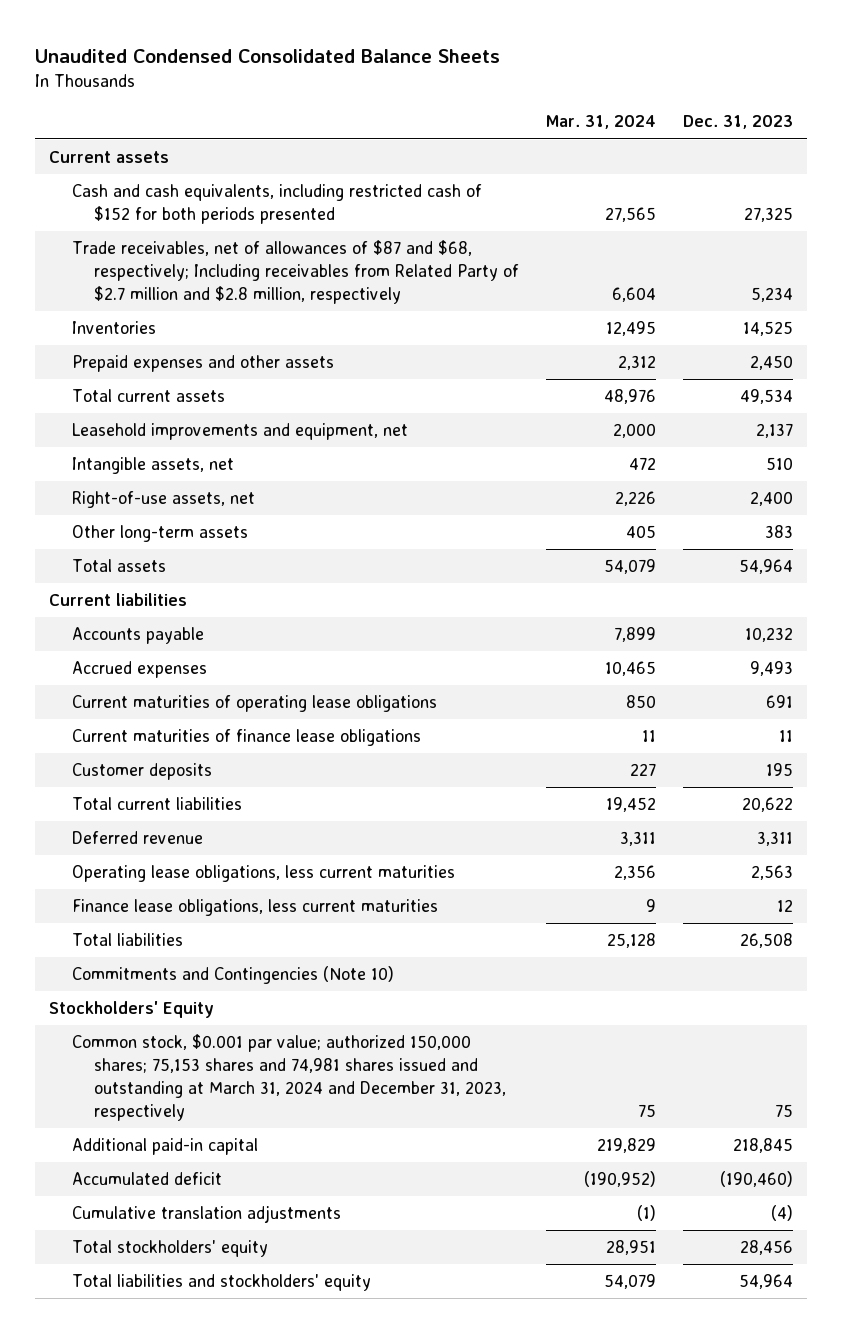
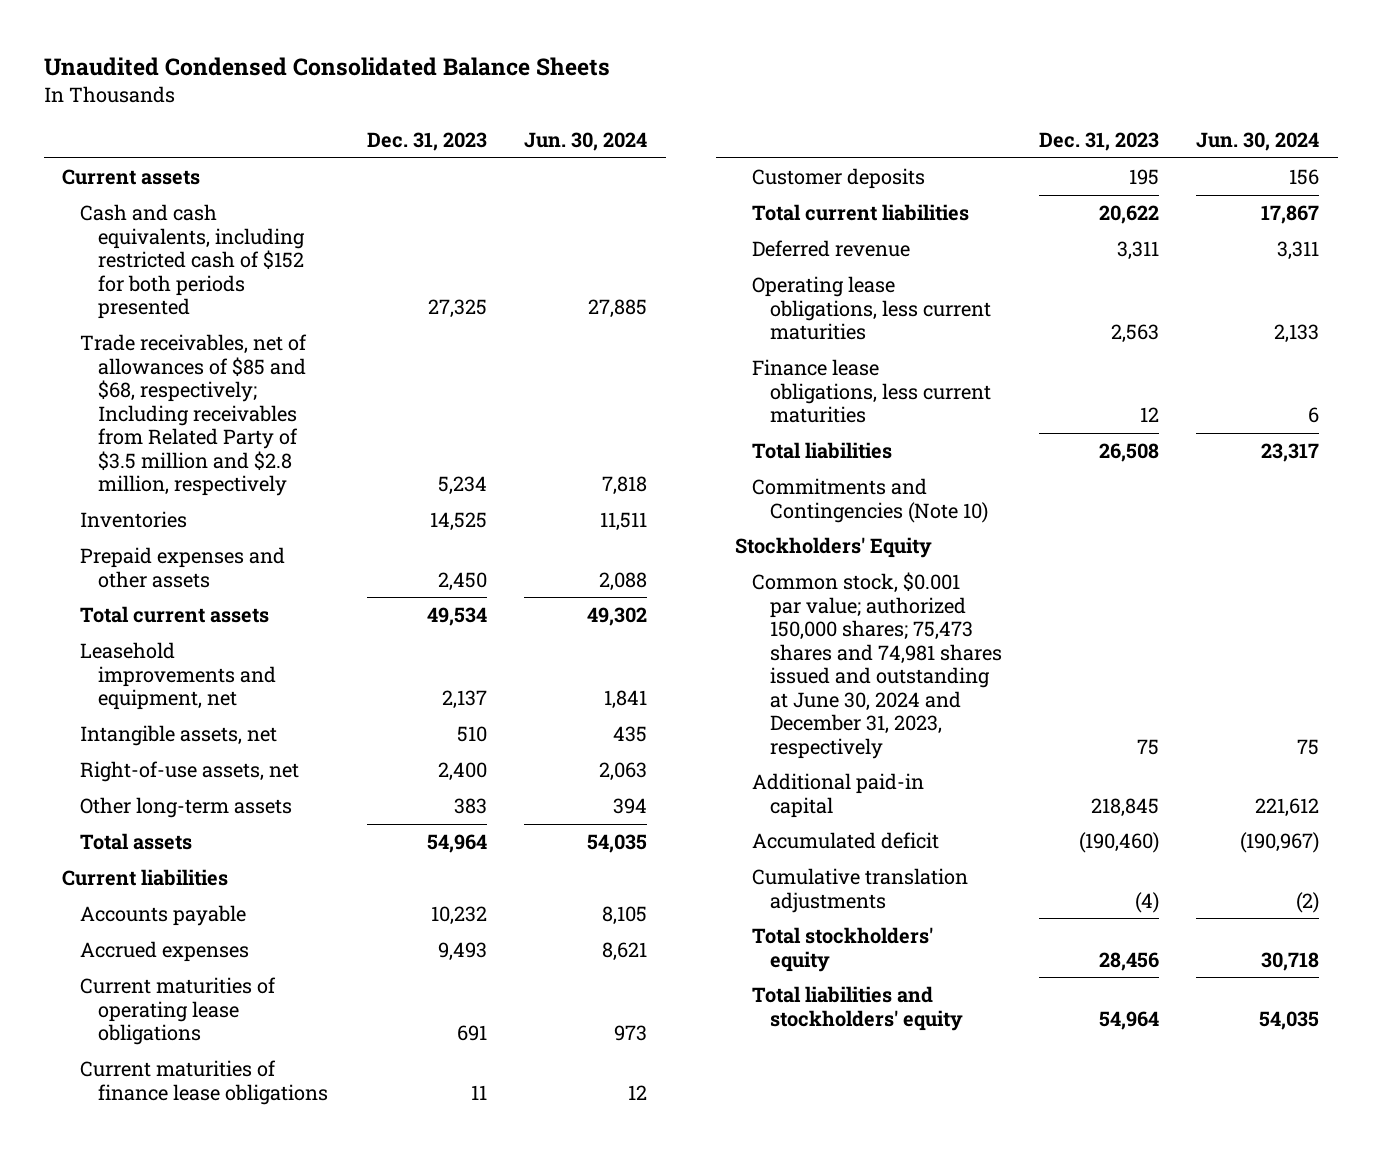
[546,115,657,130] Mar. 31, 2024 -> none
none -> [524,132,648,152] Jun. 30, 2024
[71,240,520,305] Trade receivables, net of allowances of $87 and $68, respectively; Including receivables from Related Party of $2.7 million and $2.8 million, respectively -> [79,334,307,497] Trade receivables, net of allowances of $85 and $68, respectively; Including receivables from Related Party of $3.5 million and $2.8 million, respectively
[71,1034,507,1122] Common stock, $0.001 par value; authorized 150,000 shares; 75,153 shares and 74,981 shares issued and outstanding at March 31, 2024 and December 31, 2023, respectively -> [752,572,1002,759] Common stock, $0.001 par value; authorized 150,000 shares; 75,473 shares and 74,981 shares issued and outstanding at June 30, 2024 and December 31, 2023, respectively

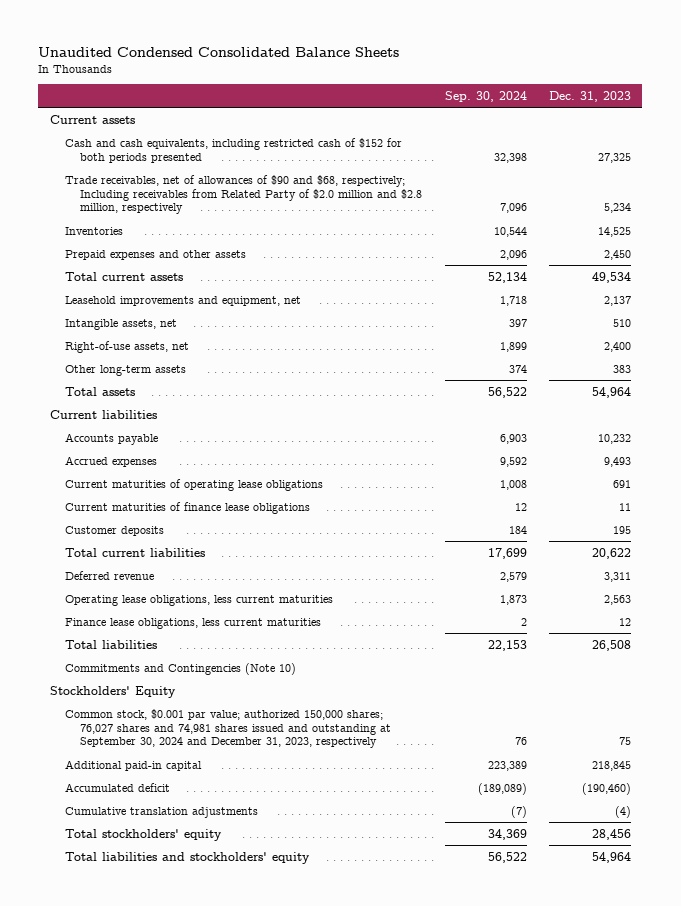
[524,132,648,152] Jun. 30, 2024 -> none
none -> [444,90,527,102] Sep. 30, 2024
[79,334,307,497] Trade receivables, net of allowances of $85 and $68, respectively; Including receivables from Related Party of $3.5 million and $2.8 million, respectively -> [64,174,423,215] Trade receivables, net of allowances of $90 and $68, respectively; Including receivables from Related Party of $2.0 million and $2.8 million, respectively
[752,572,1002,759] Common stock, $0.001 par value; authorized 150,000 shares; 75,473 shares and 74,981 shares issued and outstanding at June 30, 2024 and December 31, 2023, respectively -> [64,708,392,749] Common stock, $0.001 par value; authorized 150,000 shares; 76,027 shares and 74,981 shares issued and outstanding at September 30, 2024 and December 31, 2023, respectively

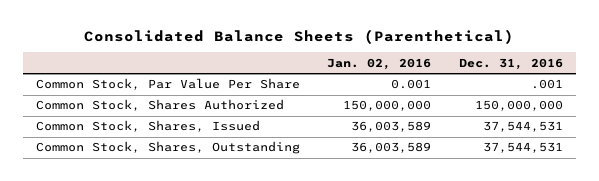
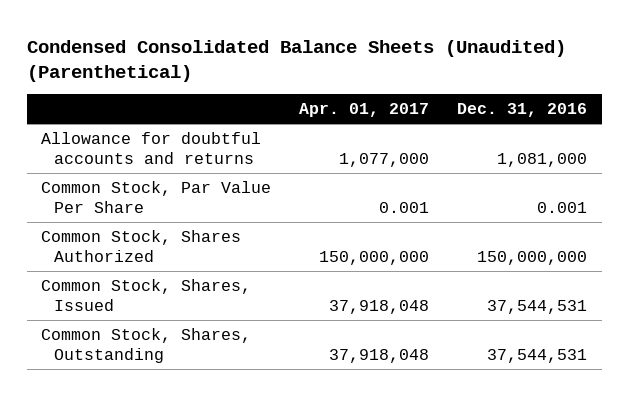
[84,28,515,44] Consolidated Balance Sheets (Parenthetical) -> [27,39,567,82] Condensed Consolidated Balance Sheets (Unaudited) (Parenthetical)
[327,57,432,70] Jan. 02, 2016 -> none
none -> [299,103,430,118] Apr. 01, 2017
none -> [41,131,262,165] Allowance for doubtful accounts and returns
[530,79,563,90] .001 -> [537,202,588,214] 0.001

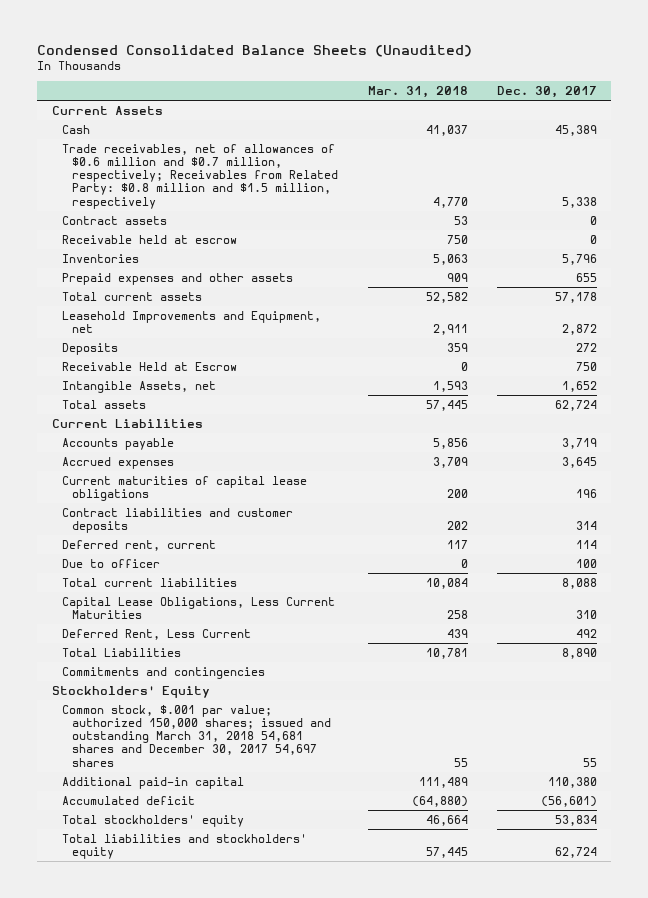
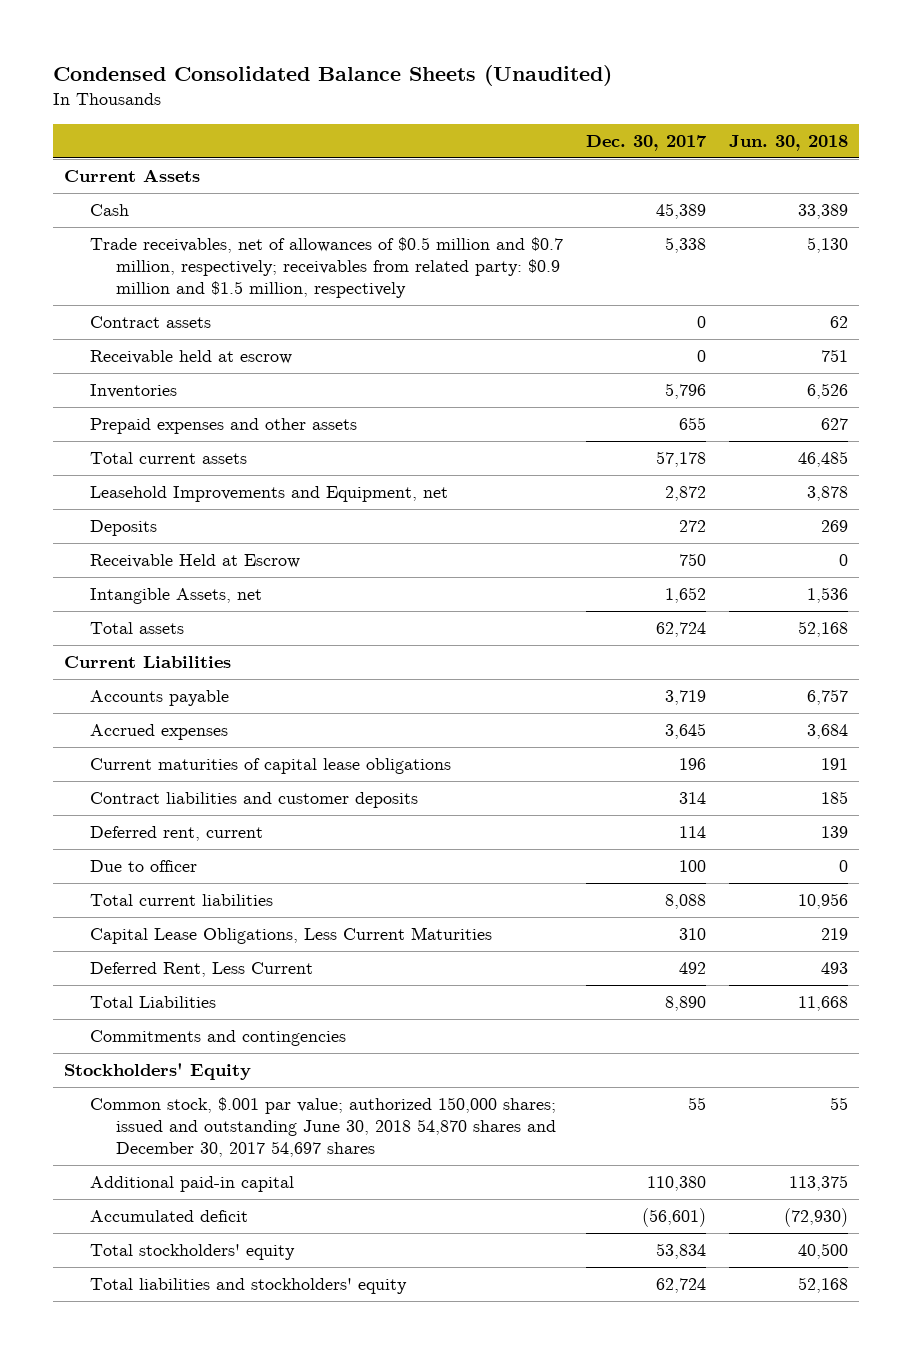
[367,86,468,99] Mar. 31, 2018 -> none
none -> [728,134,848,151] Jun. 30, 2018
[62,143,339,209] Trade receivables, net of allowances of $0.6 million and $0.7 million, respectively; Receivables from Related Party: $0.8 million and $1.5 million, respectively -> [90,237,564,299] Trade receivables, net of allowances of $0.5 million and $0.7 million, respectively; receivables from related party: $0.9 million and $1.5 million, respectively
[62,704,332,767] Common stock, $.001 par value; authorized 150,000 shares; issued and outstanding March 31, 2018 54,681 shares and December 30, 2017 54,697 shares -> [90,1097,557,1158] Common stock, $.001 par value; authorized 150,000 shares; issued and outstanding June 30, 2018 54,870 shares and December 30, 2017 54,697 shares

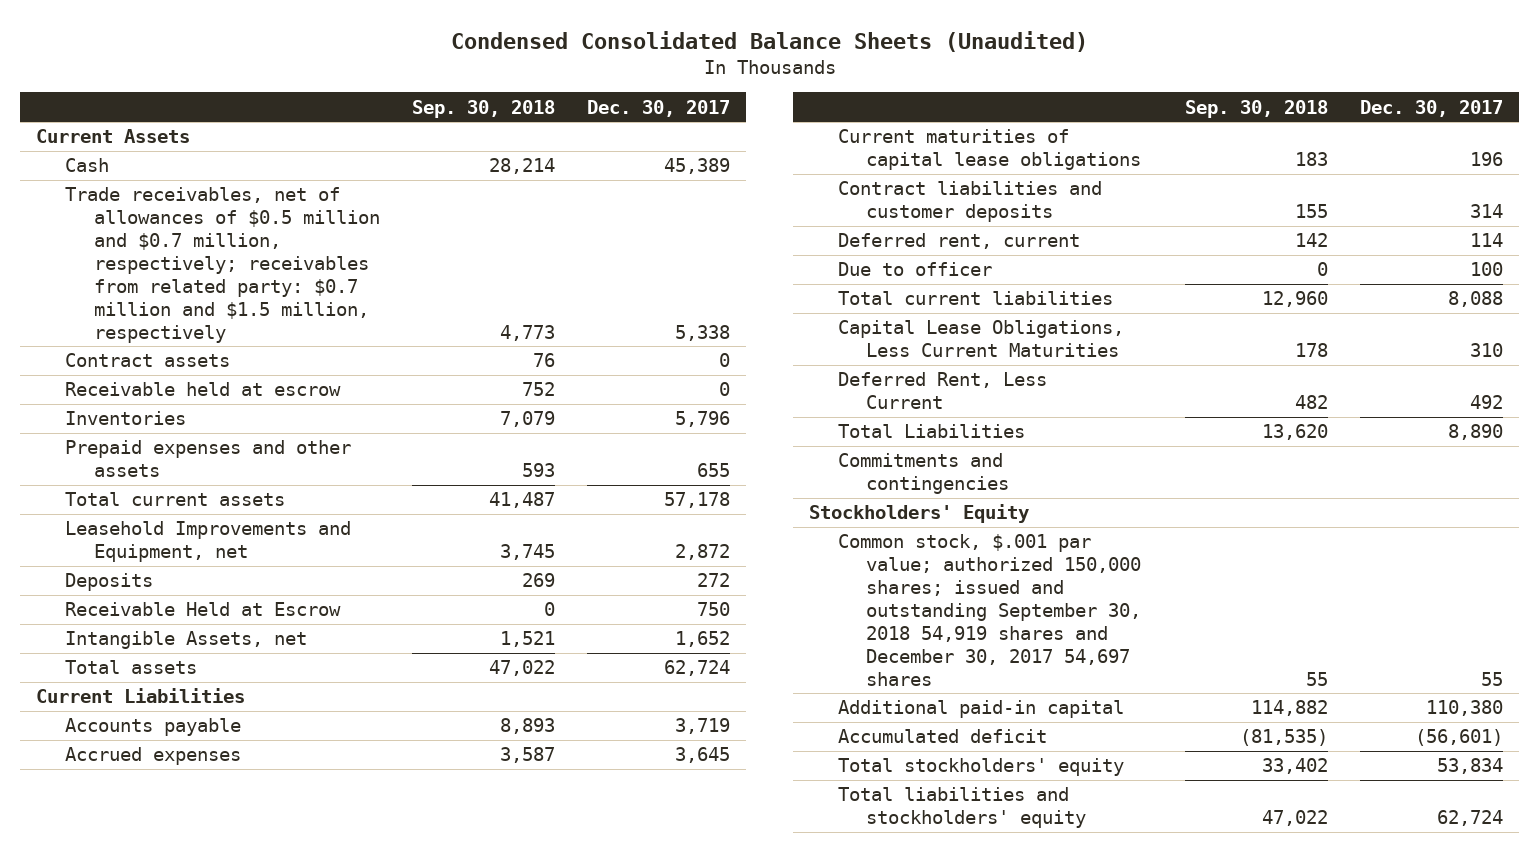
[728,134,848,151] Jun. 30, 2018 -> none
none -> [412,99,556,118] Sep. 30, 2018
[90,237,564,299] Trade receivables, net of allowances of $0.5 million and $0.7 million, respectively; receivables from related party: $0.9 million and $1.5 million, respectively -> [65,187,380,343] Trade receivables, net of allowances of $0.5 million and $0.7 million, respectively; receivables from related party: $0.7 million and $1.5 million, respectively
[90,1097,557,1158] Common stock, $.001 par value; authorized 150,000 shares; issued and outstanding June 30, 2018 54,870 shares and December 30, 2017 54,697 shares -> [837,534,1142,686] Common stock, $.001 par value; authorized 150,000 shares; issued and outstanding September 30, 2018 54,919 shares and December 30, 2017 54,697 shares

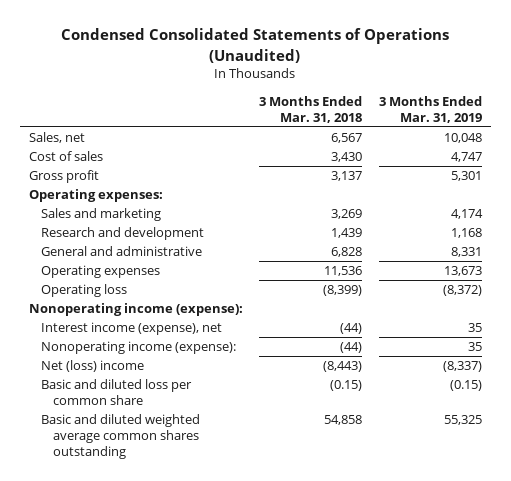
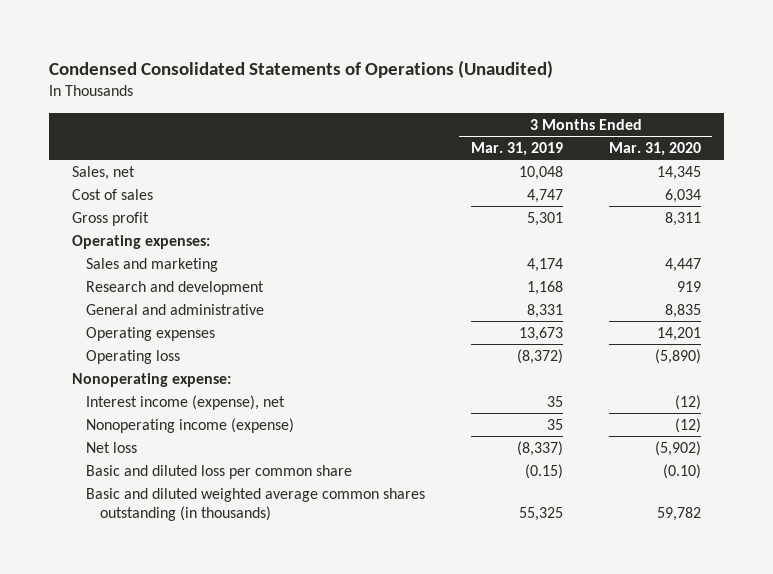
[259,95,363,123] 3 Months Ended Mar. 31, 2018 -> none
none -> [608,141,701,156] Mar. 31, 2020
[28,303,243,317] Nonoperating income (expense): -> [72,372,232,387] Nonoperating expense:
[40,341,236,355] Nonoperating income (expense): -> [85,417,294,433] Nonoperating income (expense)
[40,360,144,373] Net (loss) income -> [85,441,137,453] Net loss
[40,414,200,460] Basic and diluted weighted average common shares outstanding -> [85,487,425,522] Basic and diluted weighted average common shares outstanding (in thousands)

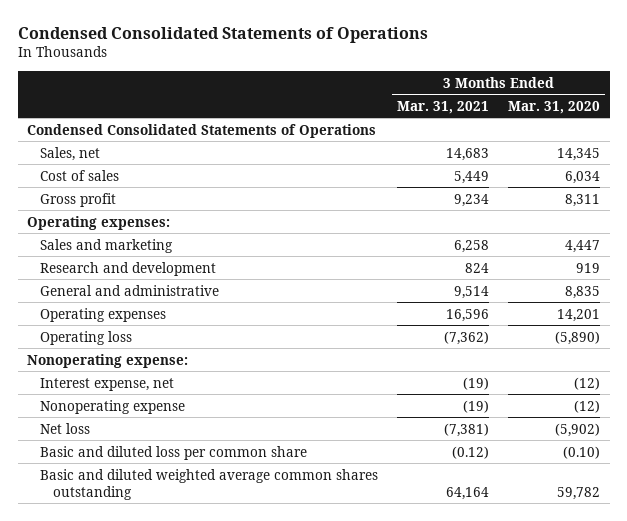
[49,59,554,78] Condensed Consolidated Statements of Operations (Unaudited) -> [17,26,428,43] Condensed Consolidated Statements of Operations
[470,141,563,156] Mar. 31, 2019 -> none
none -> [397,100,490,114] Mar. 31, 2021
none -> [27,123,377,138] Condensed Consolidated Statements of Operations
[85,394,285,410] Interest income (expense), net -> [39,377,174,391] Interest expense, net
[85,417,294,433] Nonoperating income (expense) -> [39,399,185,414] Nonoperating expense
[85,487,425,522] Basic and diluted weighted average common shares outstanding (in thousands) -> [39,468,378,500] Basic and diluted weighted average common shares outstanding

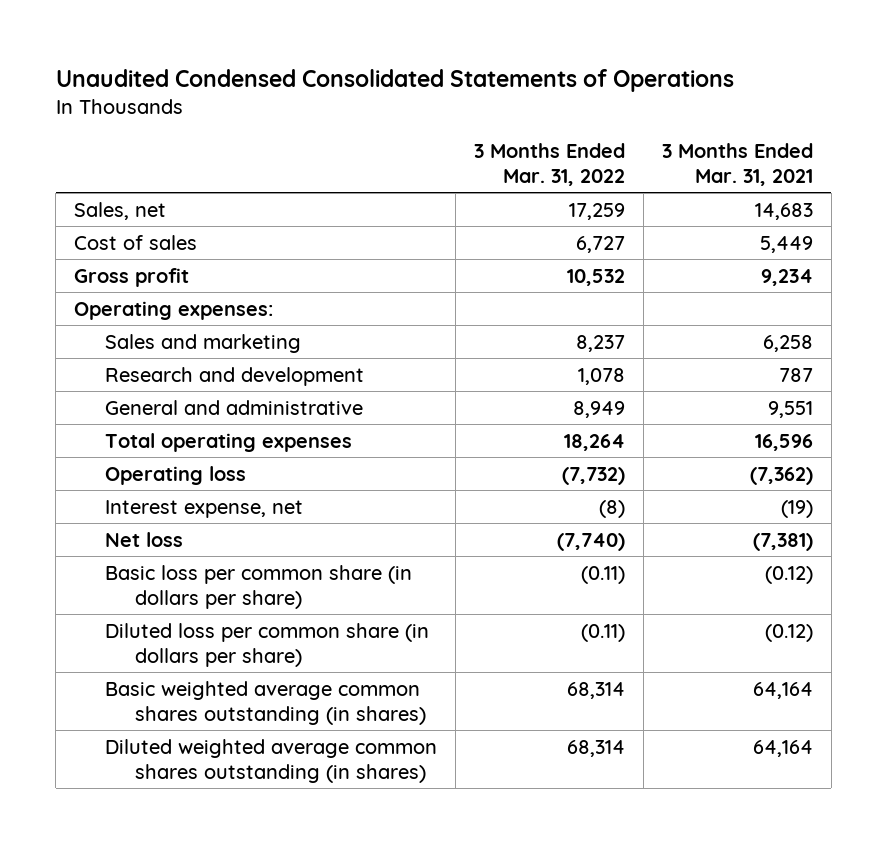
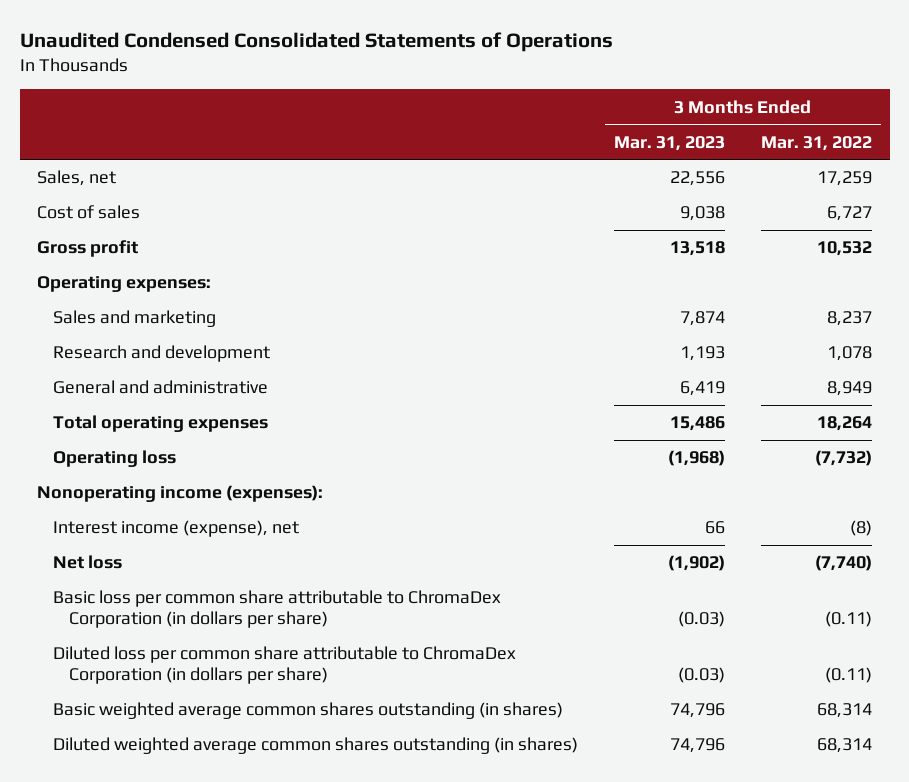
[661,142,813,186] 3 Months Ended Mar. 31, 2021 -> none
none -> [613,135,725,151] Mar. 31, 2023
none -> [37,485,324,503] Nonoperating income (expenses):
[104,499,303,518] Interest expense, net -> [53,520,300,538] Interest income (expense), net
[104,564,412,609] Basic loss per common share (in dollars per share) -> [53,590,502,629] Basic loss per common share attributable to ChromaDex Corporation (in dollars per share)
[104,622,429,667] Diluted loss per common share (in dollars per share) -> [53,646,517,685] Diluted loss per common share attributable to ChromaDex Corporation (in dollars per share)

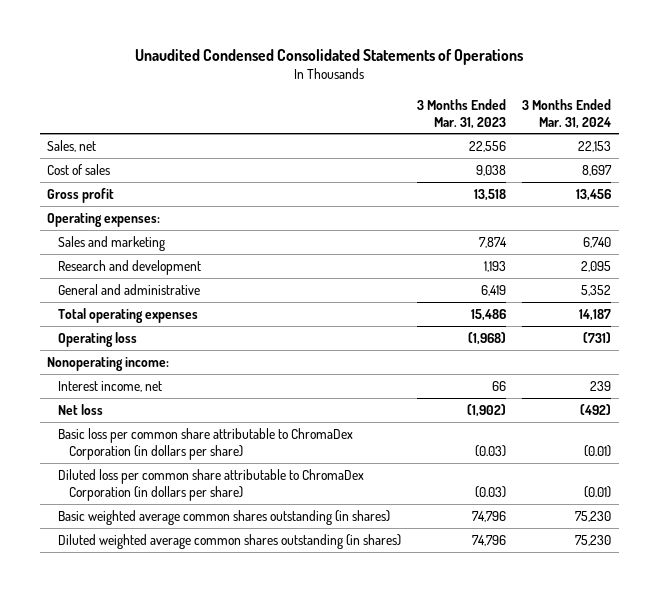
[760,135,872,151] Mar. 31, 2022 -> none
none -> [521,98,611,129] 3 Months Ended Mar. 31, 2024
[37,485,324,503] Nonoperating income (expenses): -> [47,356,170,371] Nonoperating income:
[53,520,300,538] Interest income (expense), net -> [58,380,163,392] Interest income, net

